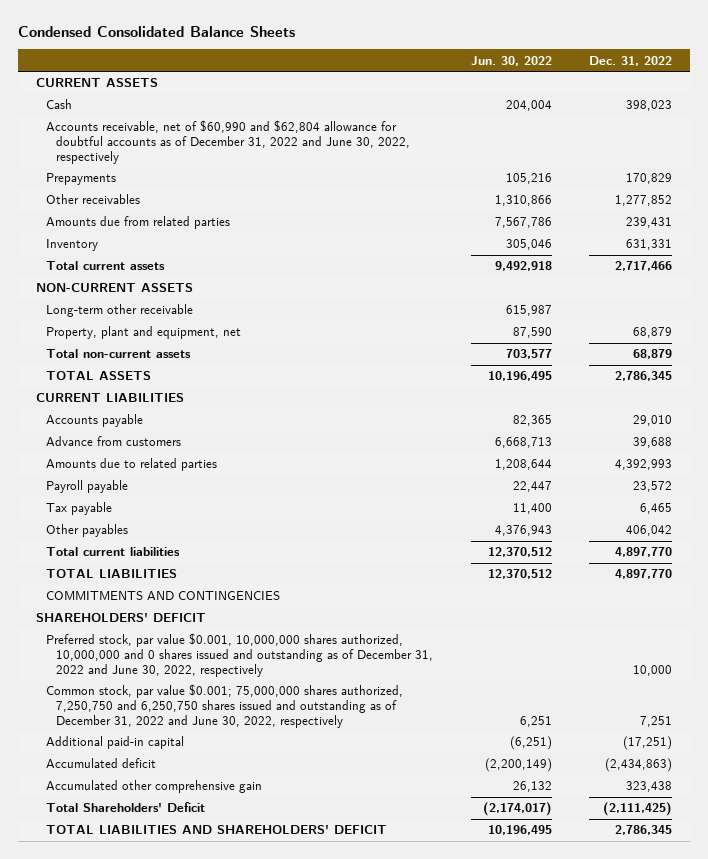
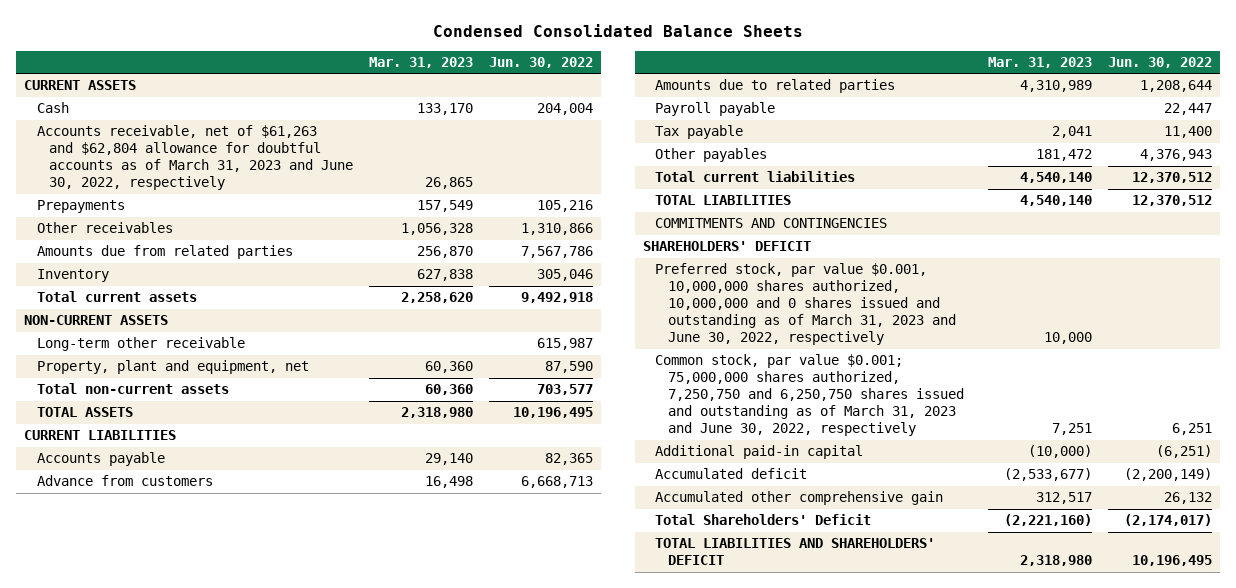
[588,55,672,66] Dec. 31, 2022 -> none
none -> [369,56,474,68] Mar. 31, 2023
[46,120,411,164] Accounts receivable, net of $60,990 and $62,804 allowance for doubtful accounts as of December 31, 2022 and June 30, 2022, respectively -> [36,125,354,191] Accounts receivable, net of $61,263 and $62,804 allowance for doubtful accounts as of March 31, 2023 and June 30, 2022, respectively
[46,633,434,677] Preferred stock, par value $0.001, 10,000,000 shares authorized, 10,000,000 and 0 shares issued and outstanding as of December 31, 2022 and June 30, 2022, respectively -> [655,263,956,346] Preferred stock, par value $0.001, 10,000,000 shares authorized, 10,000,000 and 0 shares issued and outstanding as of March 31, 2023 and June 30, 2022, respectively
[46,684,404,728] Common stock, par value $0.001; 75,000,000 shares authorized, 7,250,750 and 6,250,750 shares issued and outstanding as of December 31, 2022 and June 30, 2022, respectively -> [655,354,964,437] Common stock, par value $0.001; 75,000,000 shares authorized, 7,250,750 and 6,250,750 shares issued and outstanding as of March 31, 2023 and June 30, 2022, respectively

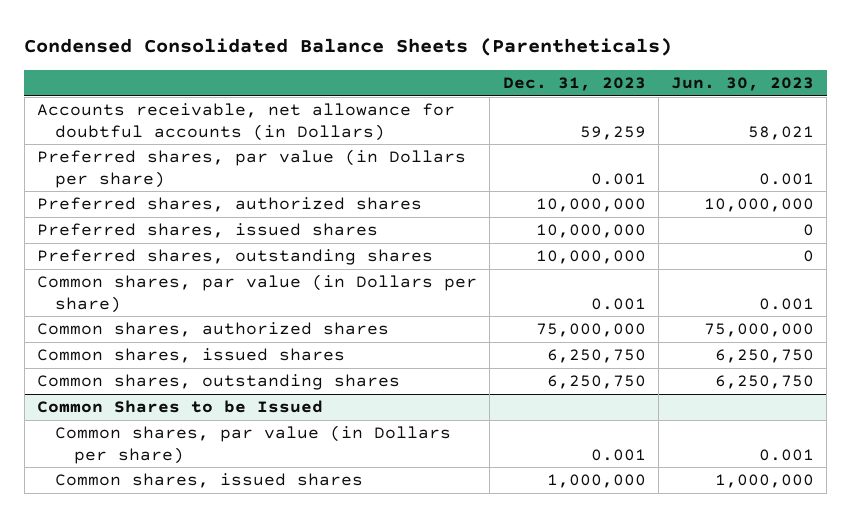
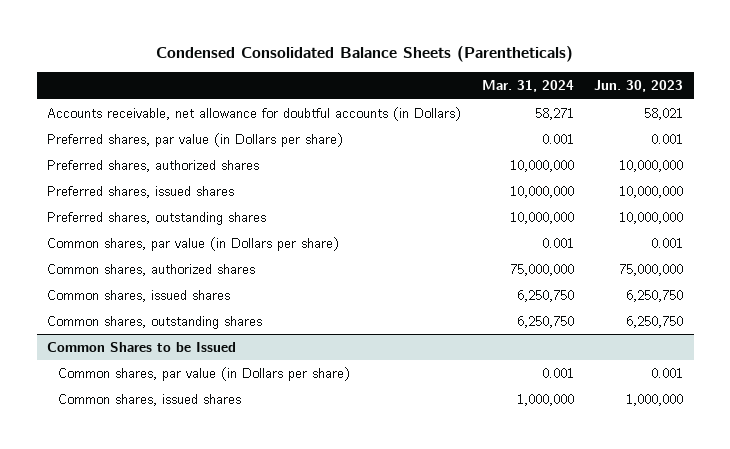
[502,77,646,92] Dec. 31, 2023 -> none
none -> [481,80,574,93] Mar. 31, 2024
[802,224,814,237] 0 -> [619,186,684,199] 10,000,000
[802,250,814,263] 0 -> [619,212,684,225] 10,000,000

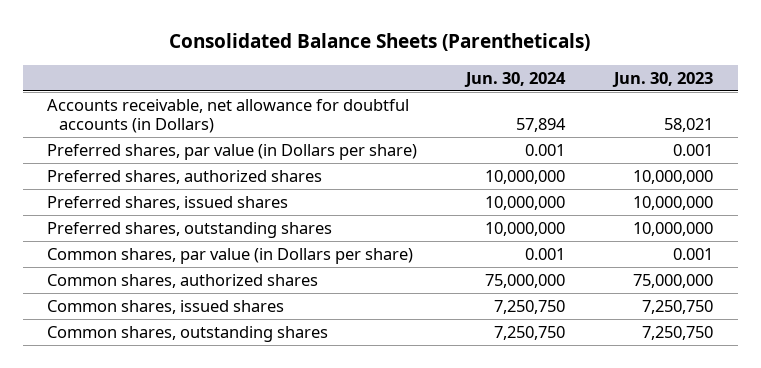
[156,46,574,63] Condensed Consolidated Balance Sheets (Parentheticals) -> [169,33,591,52] Consolidated Balance Sheets (Parentheticals)
[481,80,574,93] Mar. 31, 2024 -> none
none -> [464,71,567,87] Jun. 30, 2024
[46,342,236,353] Common Shares to be Issued -> none
[57,367,350,382] Common shares, par value (in Dollars per share) -> none
[57,394,241,407] Common shares, issued shares -> none
[626,290,684,303] 6,250,750 -> [642,299,714,314] 7,250,750
[626,316,684,329] 6,250,750 -> [642,325,714,340] 7,250,750

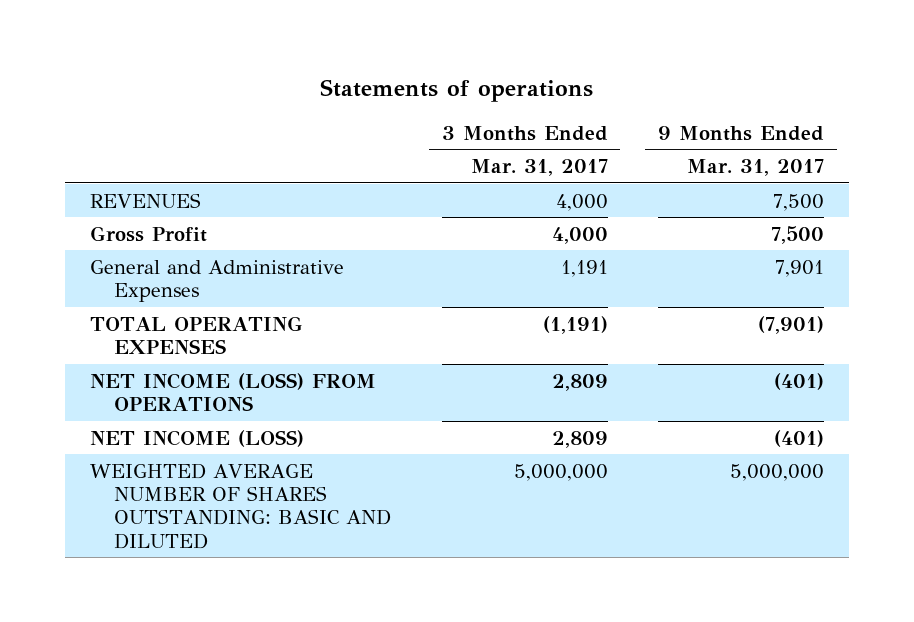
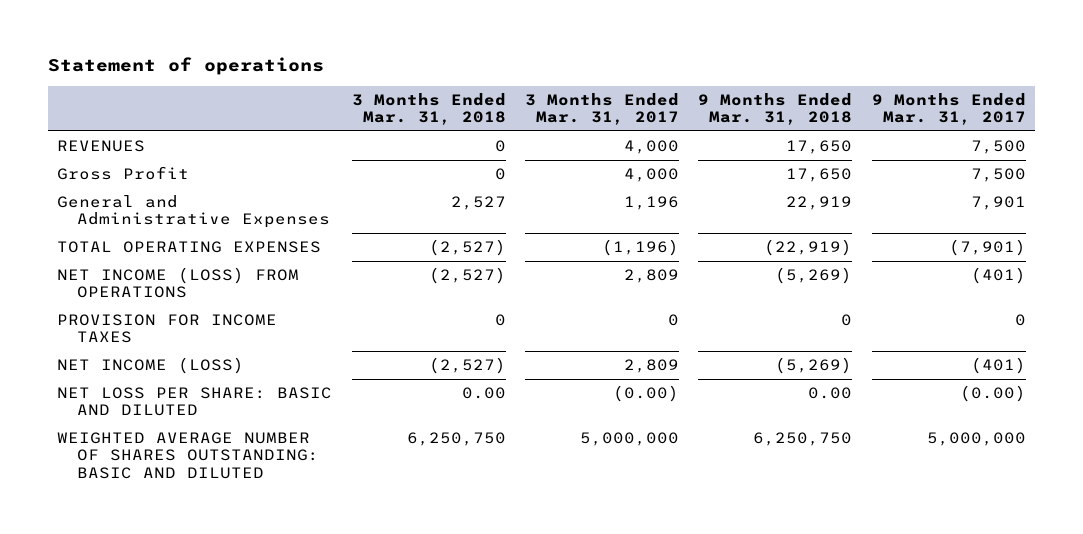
[319,79,593,103] Statements of operations -> [47,56,324,75] Statement of operations
none -> [351,92,506,126] 3 Months Ended Mar. 31, 2018
none -> [698,92,853,126] 9 Months Ended Mar. 31, 2018
[560,259,608,277] 1,191 -> [624,196,680,211] 1,196
[542,315,608,334] (1,191) -> [602,239,680,257] (1,196)
none -> [57,314,278,344] PROVISION FOR INCOME TAXES
none -> [57,387,333,417] NET LOSS PER SHARE: BASIC AND DILUTED

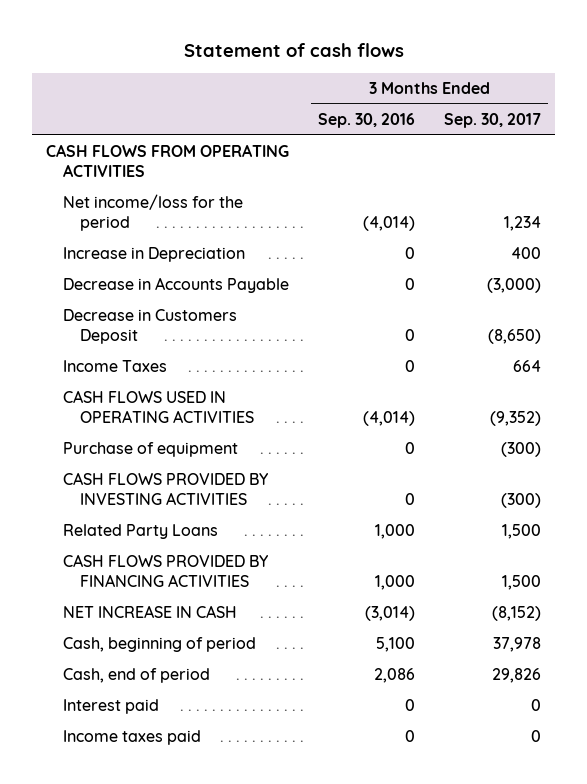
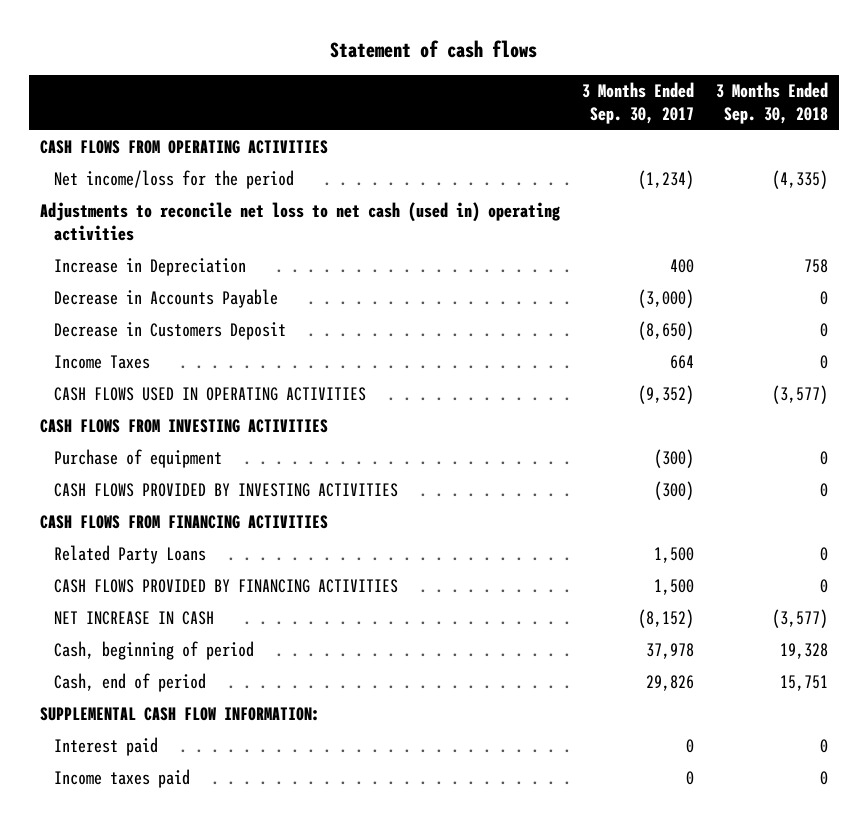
[318,112,416,128] Sep. 30, 2016 -> none
none -> [716,82,829,125] 3 Months Ended Sep. 30, 2018
[503,215,541,231] 1,234 -> [638,170,695,190] (1,234)
none -> [40,202,561,242] Adjustments to reconcile net loss to net cash (used in) operating activities
none -> [40,419,329,434] CASH FLOWS FROM INVESTING ACTIVITIES
none -> [40,515,329,530] CASH FLOWS FROM FINANCING ACTIVITIES
none -> [40,707,321,722] SUPPLEMENTAL CASH FLOW INFORMATION:

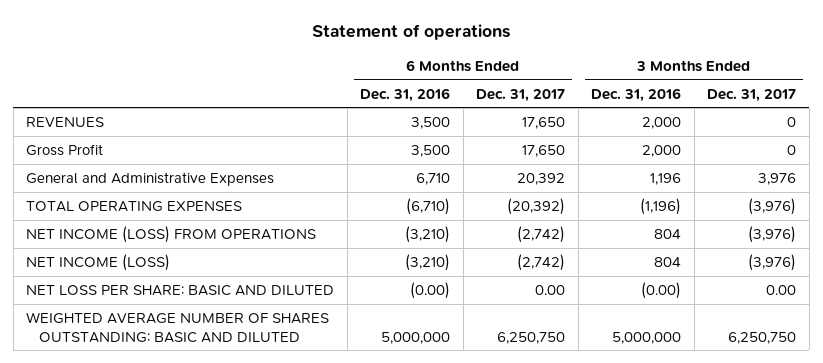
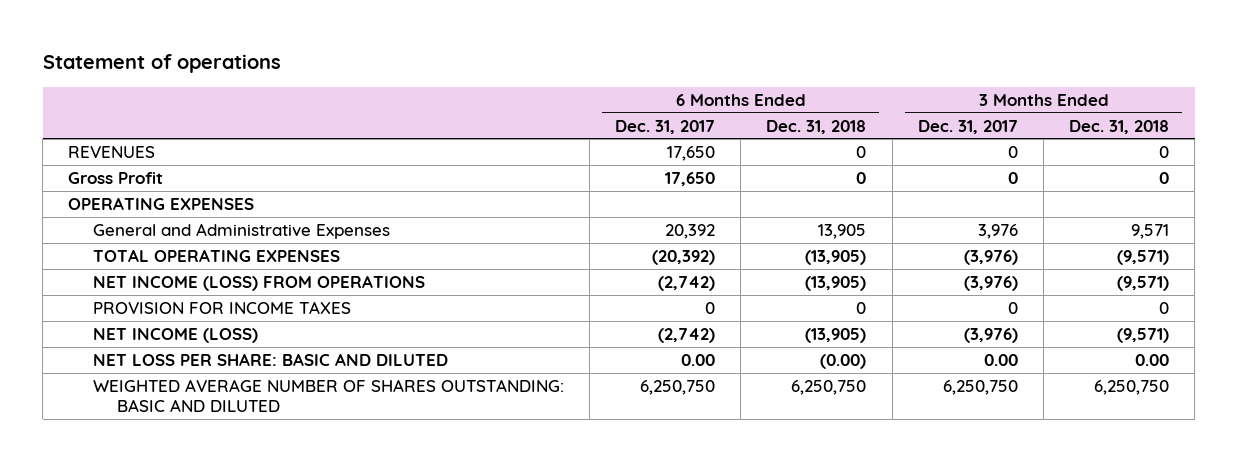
[360,87,451,102] Dec. 31, 2016 -> none
[591,87,682,102] Dec. 31, 2016 -> none
none -> [766,119,867,134] Dec. 31, 2018
none -> [1069,119,1170,134] Dec. 31, 2018
none -> [68,197,255,211] OPERATING EXPENSES
none -> [92,301,351,315] PROVISION FOR INCOME TAXES

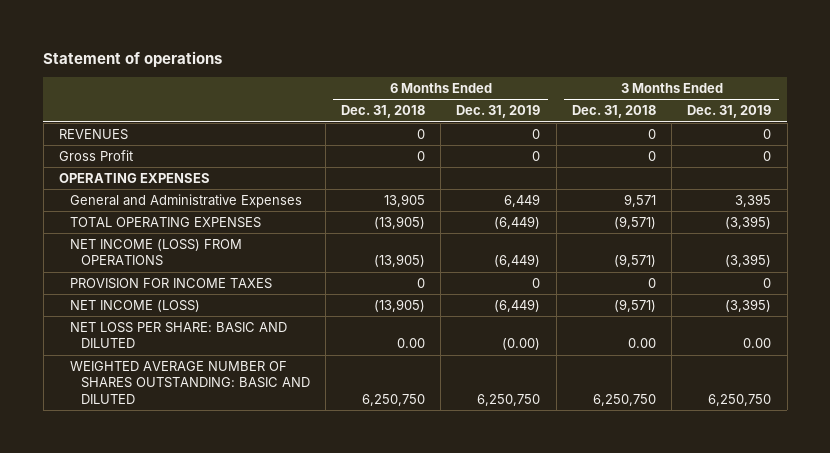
[614,119,715,134] Dec. 31, 2017 -> none
[917,119,1018,134] Dec. 31, 2017 -> none
none -> [456,105,541,119] Dec. 31, 2019
none -> [687,105,772,119] Dec. 31, 2019
[820,354,867,370] (0.00) -> [397,338,426,349] 0.00

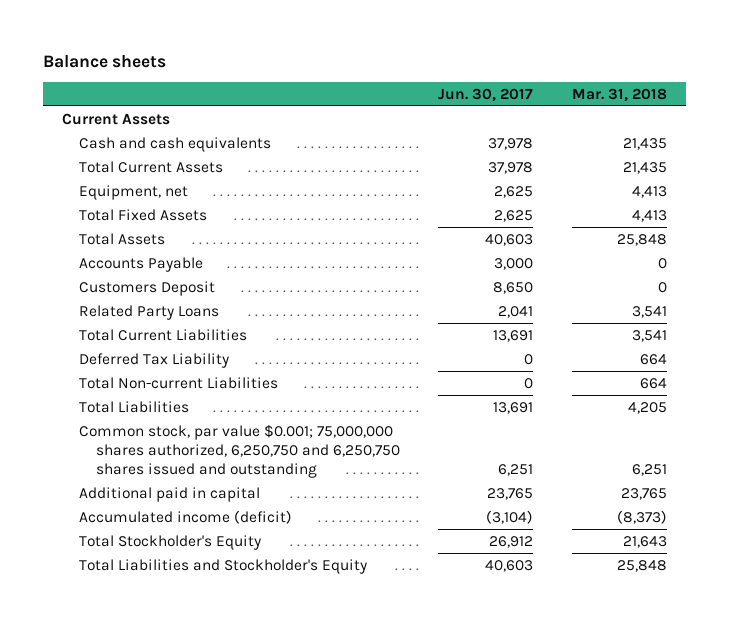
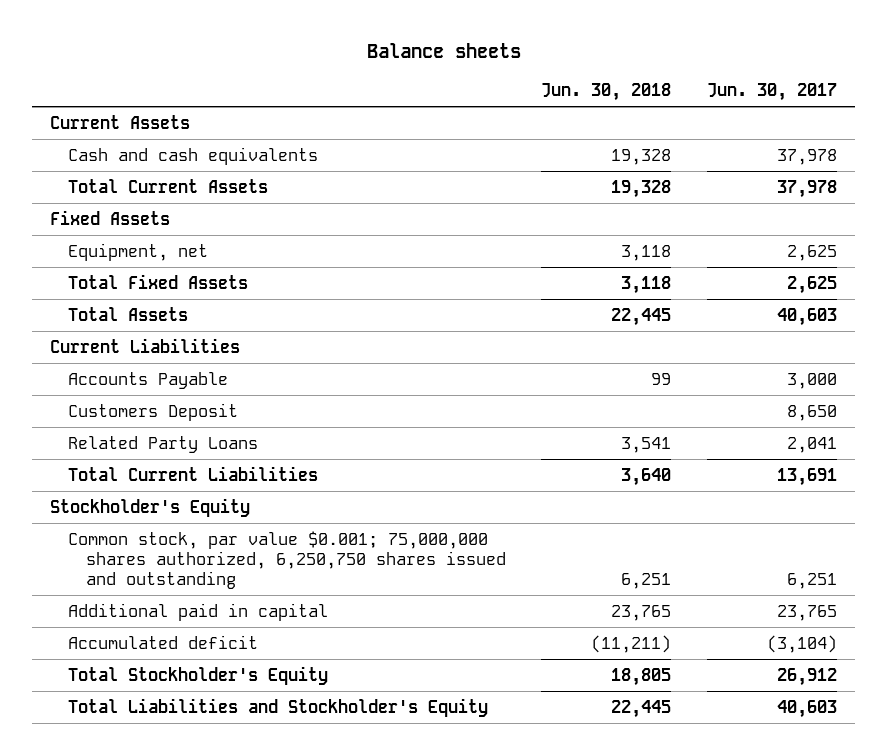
[571,87,667,102] Mar. 31, 2018 -> none
none -> [541,83,672,102] Jun. 30, 2018
none -> [50,209,171,225] Fixed Assets
none -> [50,337,241,353] Current Liabilities
[78,352,229,368] Deferred Tax Liability -> none
[78,376,278,389] Total Non-current Liabilities -> none
[78,400,189,413] Total Liabilities -> none
none -> [50,497,251,517] Stockholder's Equity
[78,423,400,479] Common stock, par value $0.001; 75,000,000 shares authorized, 6,250,750 and 6,250,750 shares issued and outstanding -> [68,530,506,590] Common stock, par value $0.001; 75,000,000 shares authorized, 6,250,750 shares issued and outstanding
[78,509,292,524] Accumulated income (deficit) -> [68,634,259,649] Accumulated deficit

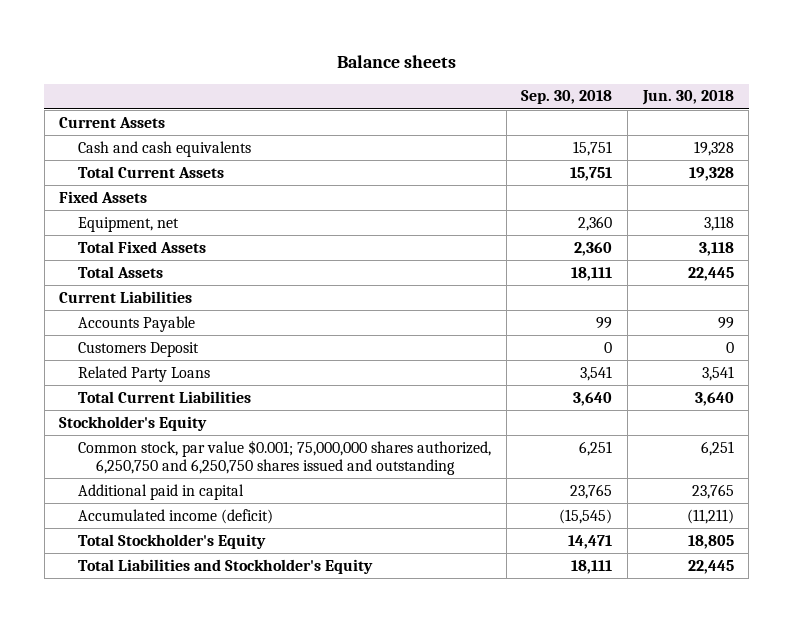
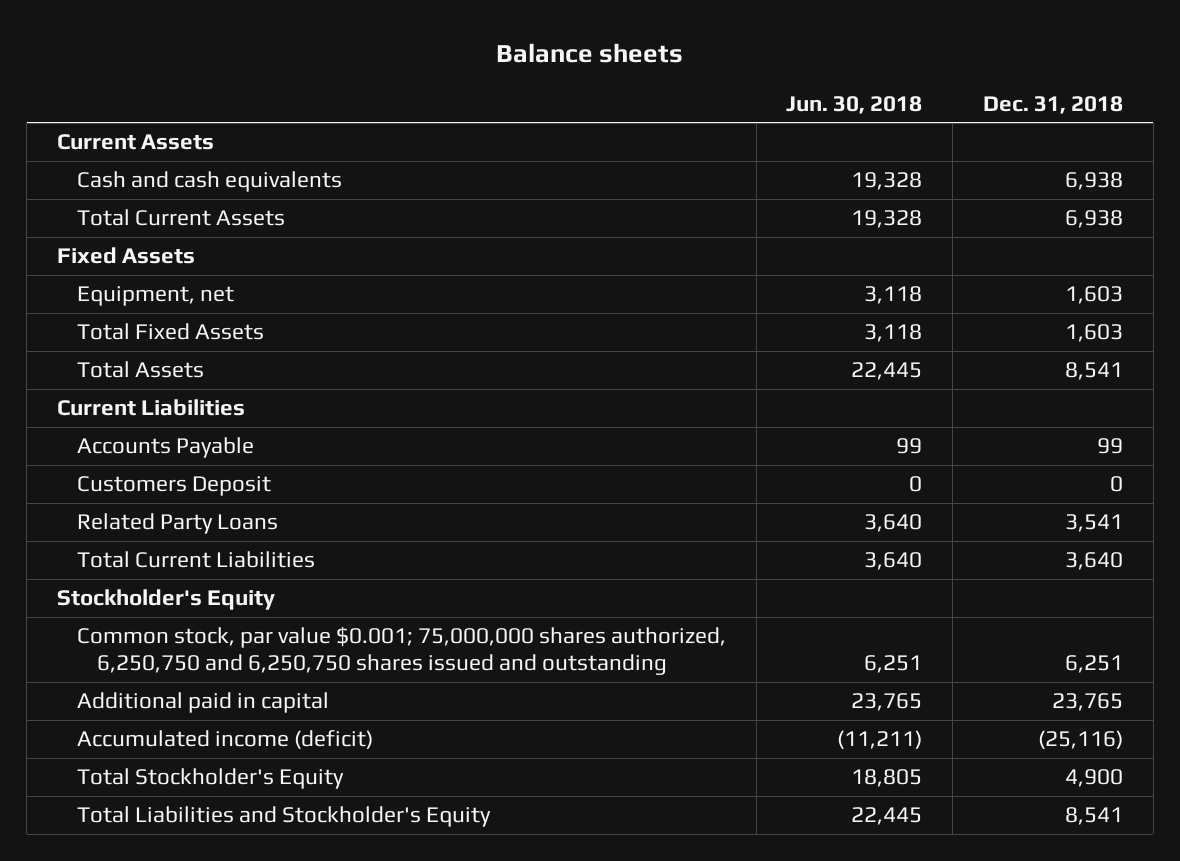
[521,90,613,105] Sep. 30, 2018 -> none
none -> [983,95,1124,114] Dec. 31, 2018
[701,365,734,381] 3,541 -> [864,514,923,533] 3,640

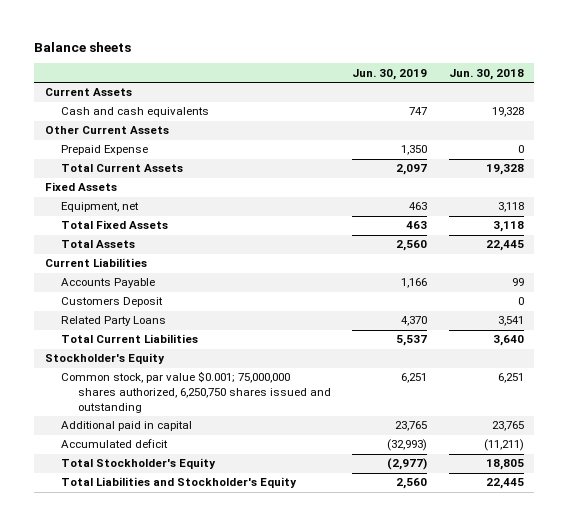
[983,95,1124,114] Dec. 31, 2018 -> none
none -> [352,68,428,80] Jun. 30, 2019
none -> [44,126,169,135] Other Current Assets
none -> [61,145,149,156] Prepaid Expense
[864,514,923,533] 3,640 -> [497,316,524,327] 3,541
[76,627,726,676] Common stock, par value $0.001; 75,000,000 shares authorized, 6,250,750 and 6,250,750 shares issued and outstanding -> [61,371,331,413] Common stock, par value $0.001; 75,000,000 shares authorized, 6,250,750 shares issued and outstanding
[76,730,373,750] Accumulated income (deficit) -> [61,439,169,449] Accumulated deficit

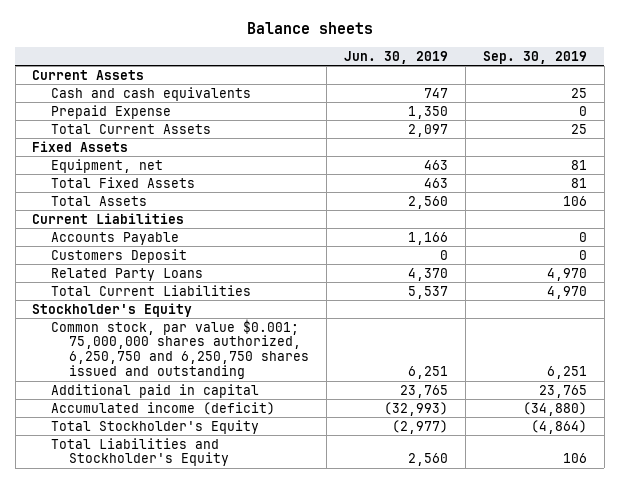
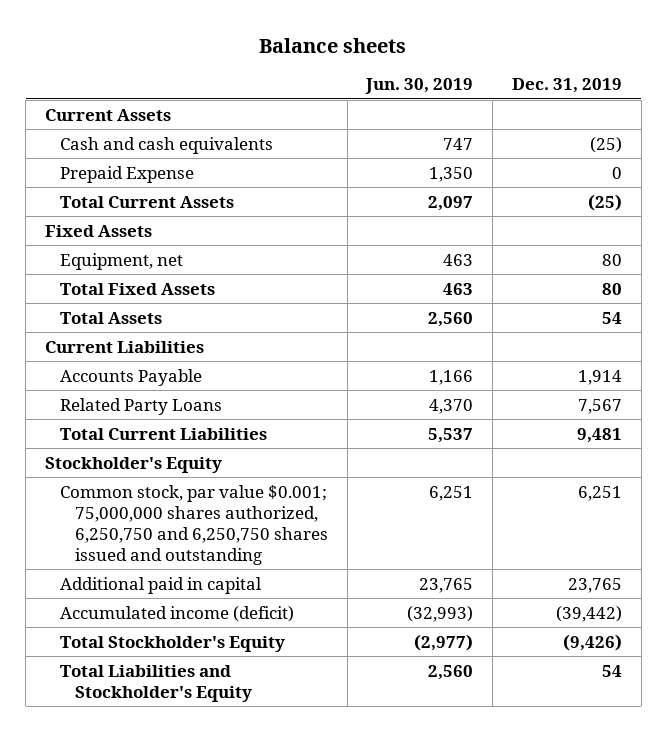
[482,50,587,64] Sep. 30, 2019 -> none
none -> [511,78,622,94] Dec. 31, 2019
[50,248,187,263] Customers Deposit -> none

